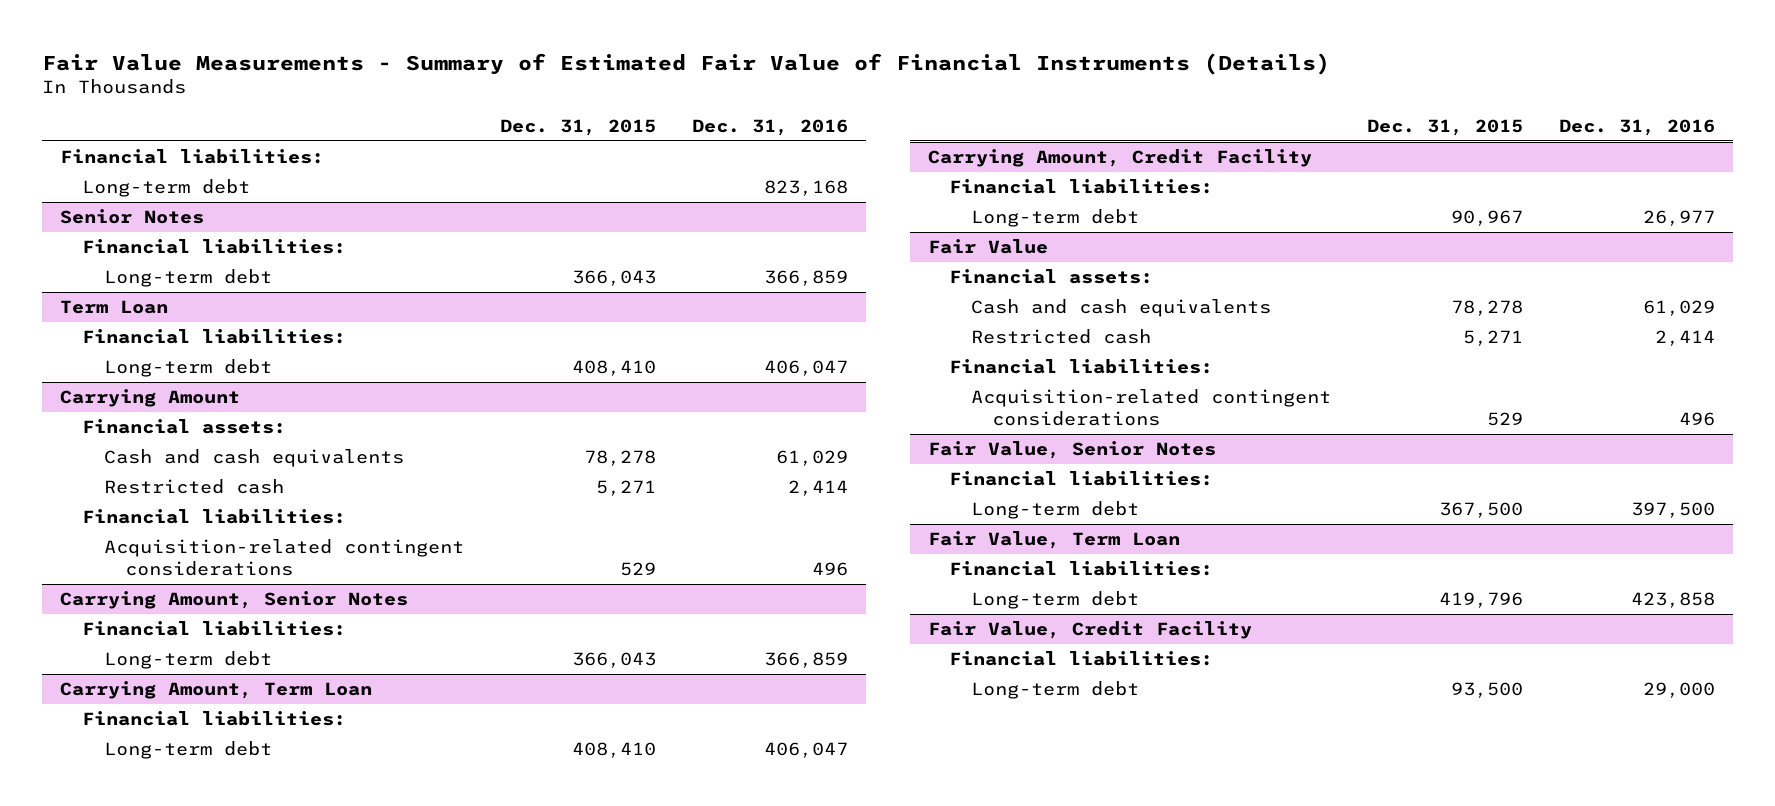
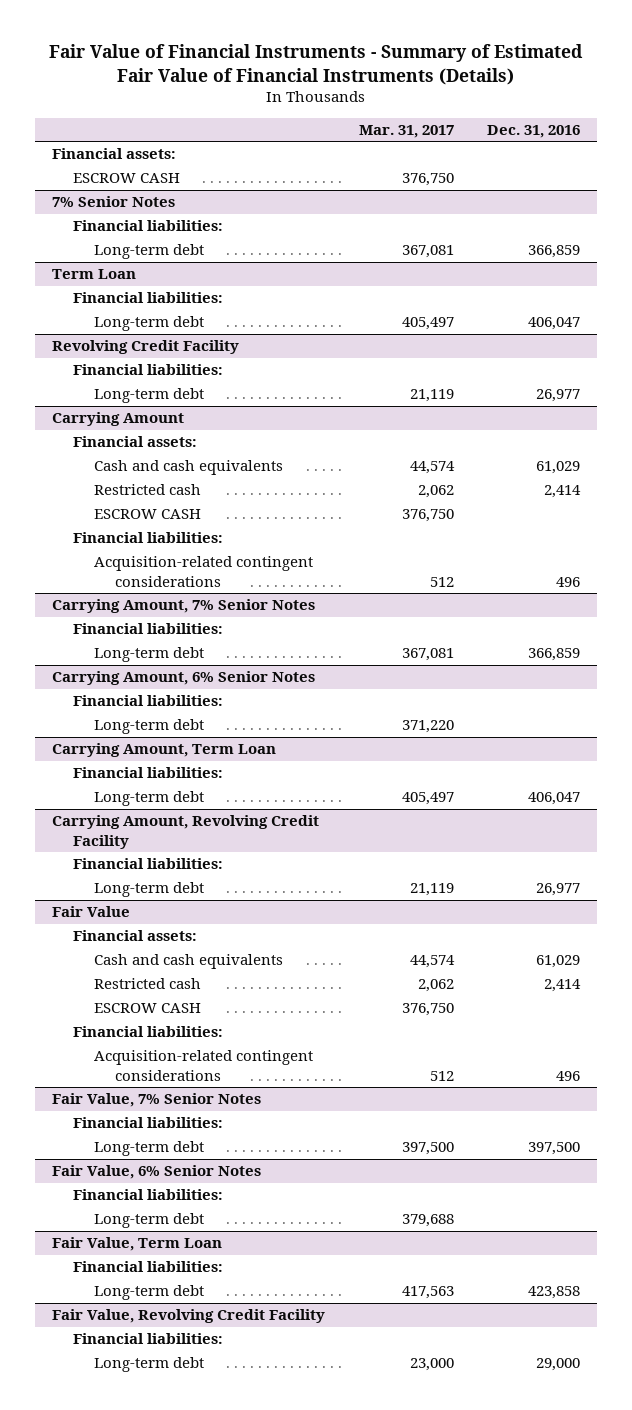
[42,52,1331,75] Fair Value Measurements - Summary of Estimated Fair Value of Financial Instruments (Details) -> [49,44,584,85] Fair Value of Financial Instruments - Summary of Estimated Fair Value of Financial Instruments (Details)
[499,118,656,136] Dec. 31, 2015 -> none
none -> [358,124,454,138] Mar. 31, 2017
[60,149,325,165] Financial liabilities: -> none
[81,179,250,198] Long-term debt -> none
none -> [51,148,176,160] Financial assets:
none -> [72,173,180,184] ESCROW CASH
[60,209,205,225] Senior Notes -> [51,196,175,208] 7% Senior Notes
none -> [51,340,239,355] Revolving Credit Facility
none -> [72,364,223,376] Financial liabilities:
none -> [93,388,204,404] Long-term debt
none -> [93,509,201,520] ESCROW CASH
[60,591,409,610] Carrying Amount, Senior Notes -> [51,599,315,614] Carrying Amount, 7% Senior Notes
none -> [51,671,315,686] Carrying Amount, 6% Senior Notes
none -> [72,695,223,707] Financial liabilities:
none -> [93,719,204,735] Long-term debt
[927,149,1312,168] Carrying Amount, Credit Facility -> [51,815,319,849] Carrying Amount, Revolving Credit Facility
none -> [93,1003,201,1014] ESCROW CASH
[927,441,1216,460] Fair Value, Senior Notes -> [51,1093,261,1108] Fair Value, 7% Senior Notes
none -> [51,1165,261,1180] Fair Value, 6% Senior Notes
none -> [72,1189,223,1201] Financial liabilities:
none -> [93,1213,204,1229] Long-term debt
[927,621,1252,640] Fair Value, Credit Facility -> [51,1309,325,1324] Fair Value, Revolving Credit Facility

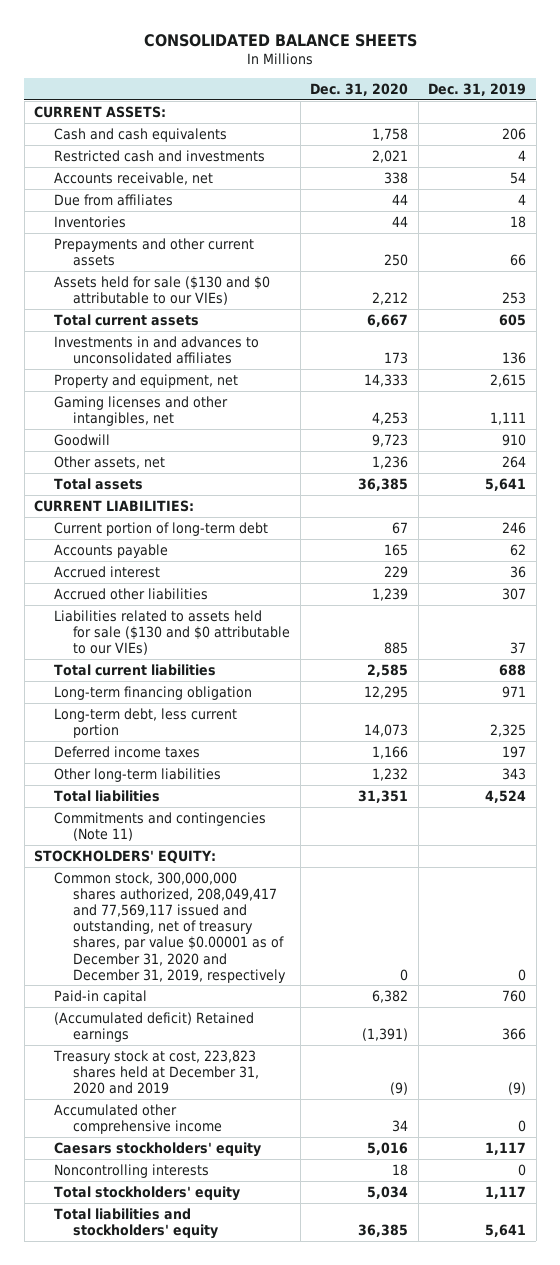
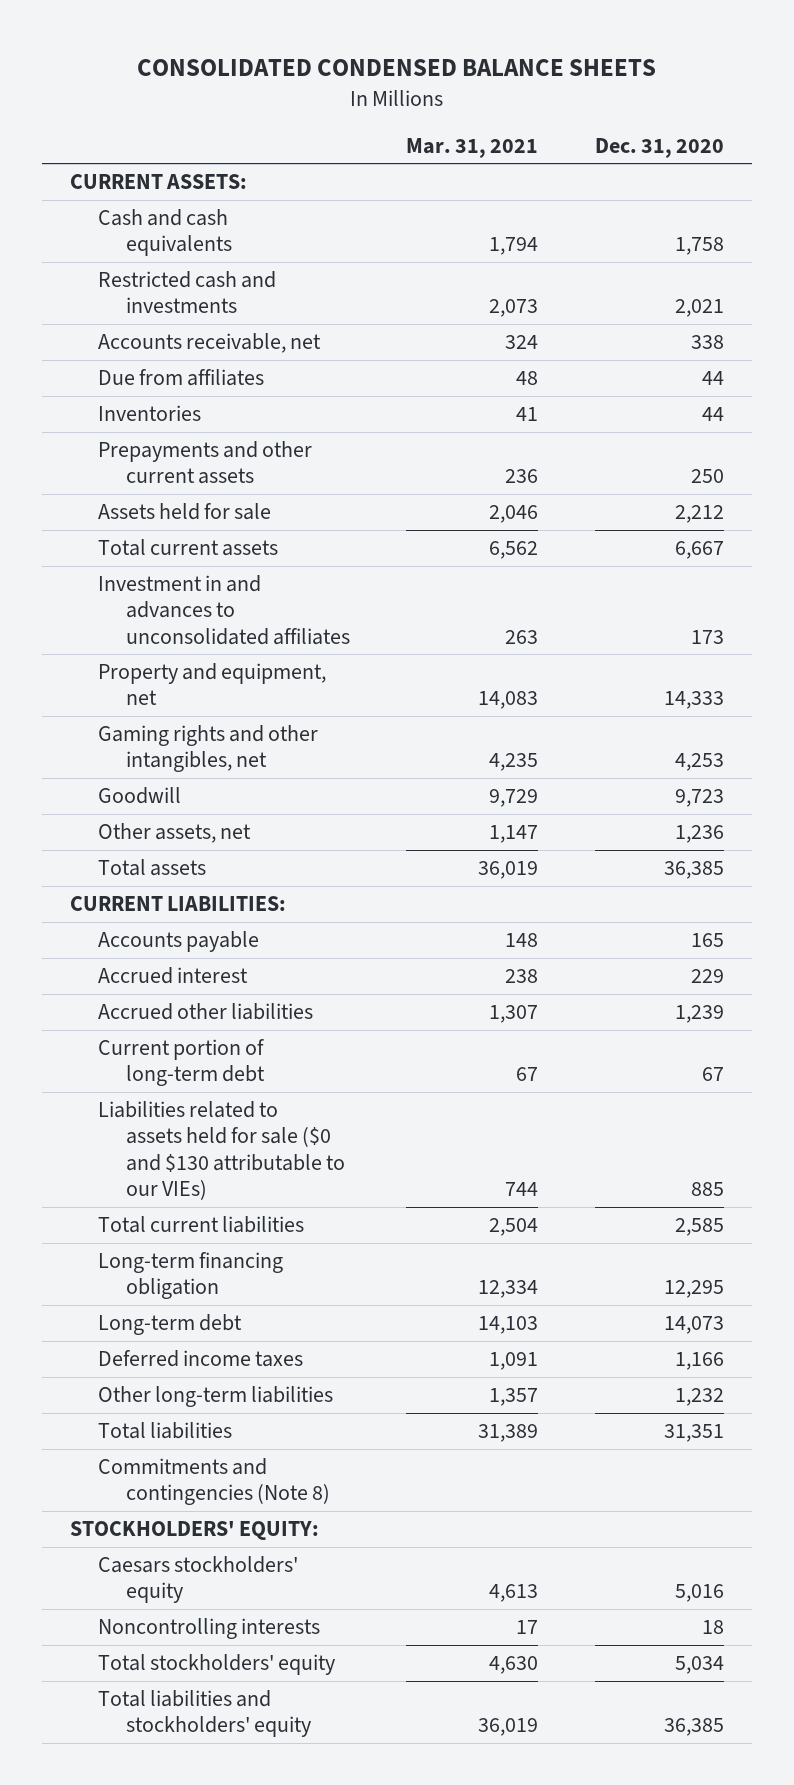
[144,33,418,47] CONSOLIDATED BALANCE SHEETS -> [136,59,656,77] CONSOLIDATED CONDENSED BALANCE SHEETS
[428,83,527,97] Dec. 31, 2019 -> none
none -> [406,137,539,158] Mar. 31, 2021
[53,275,270,306] Assets held for sale ($130 and $0 attributable to our VIEs) -> [98,503,272,521] Assets held for sale
[53,335,259,365] Investments in and advances to unconsolidated affiliates -> [98,575,351,645] Investment in and advances to unconsolidated affiliates
[53,395,228,427] Gaming licenses and other intangibles, net -> [98,725,319,773] Gaming rights and other intangibles, net
[53,521,268,536] Current portion of long-term debt -> [98,1039,266,1087] Current portion of long-term debt
[53,609,291,656] Liabilities related to assets held for sale ($130 and $0 attributable to our VIEs) -> [98,1101,346,1200] Liabilities related to assets held for sale ($0 and $130 attributable to our VIEs)
[53,707,237,739] Long-term debt, less current portion -> [98,1314,243,1336] Long-term debt
[53,811,266,842] Commitments and contingencies (Note 11) -> [98,1458,331,1506] Commitments and contingencies (Note 8)
[53,871,287,983] Common stock, 300,000,000 shares authorized, 208,049,417 and 77,569,117 issued and outstanding, net of treasury shares, par value $0.00001 as of December 31, 2020 and December 31, 2019, respectively -> none
[53,989,147,1004] Paid-in capital -> none
[53,1011,254,1043] (Accumulated deficit) Retained earnings -> none
[52,1049,260,1095] Treasury stock at cost, 223,823 shares held at December 31, 2020 and 2019 -> none
[53,1103,223,1135] Accumulated other comprehensive income -> none

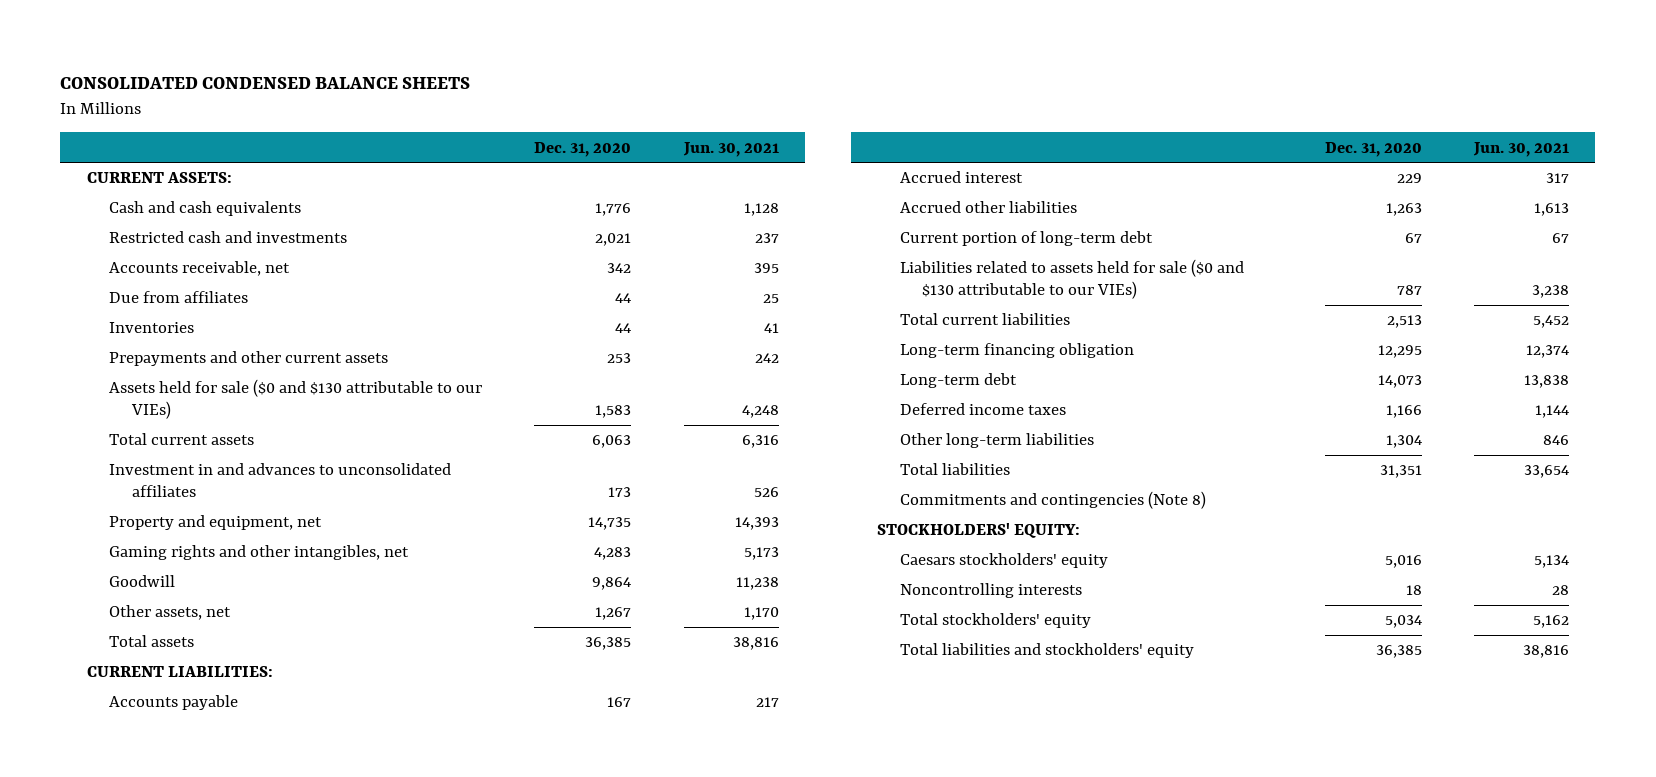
[406,137,539,158] Mar. 31, 2021 -> none
none -> [682,141,779,157] Jun. 30, 2021
[674,237,724,256] 1,758 -> [595,203,632,217] 1,776
[690,335,724,350] 338 -> [607,263,632,274] 342
[690,469,724,484] 250 -> [607,353,632,364] 253
[98,503,272,521] Assets held for sale -> [109,379,483,419] Assets held for sale ($0 and $130 attributable to our VIEs)
[674,505,724,524] 2,212 -> [595,404,632,418] 1,583
[674,541,724,560] 6,667 -> [592,435,632,449] 6,063
[663,691,724,710] 14,333 -> [588,517,632,531] 14,735
[674,753,724,772] 4,253 -> [594,547,632,561] 4,283
[674,789,724,808] 9,723 -> [592,577,632,591] 9,864
[674,825,724,844] 1,236 -> [595,607,632,621] 1,267
[690,933,724,948] 165 -> [607,697,632,708] 167
[674,1005,724,1024] 1,239 -> [1385,203,1422,217] 1,263
[690,1181,724,1196] 885 -> [1396,284,1422,295] 787
[674,1218,724,1237] 2,585 -> [1386,315,1422,329] 2,513
[674,1388,724,1407] 1,232 -> [1385,435,1422,449] 1,304

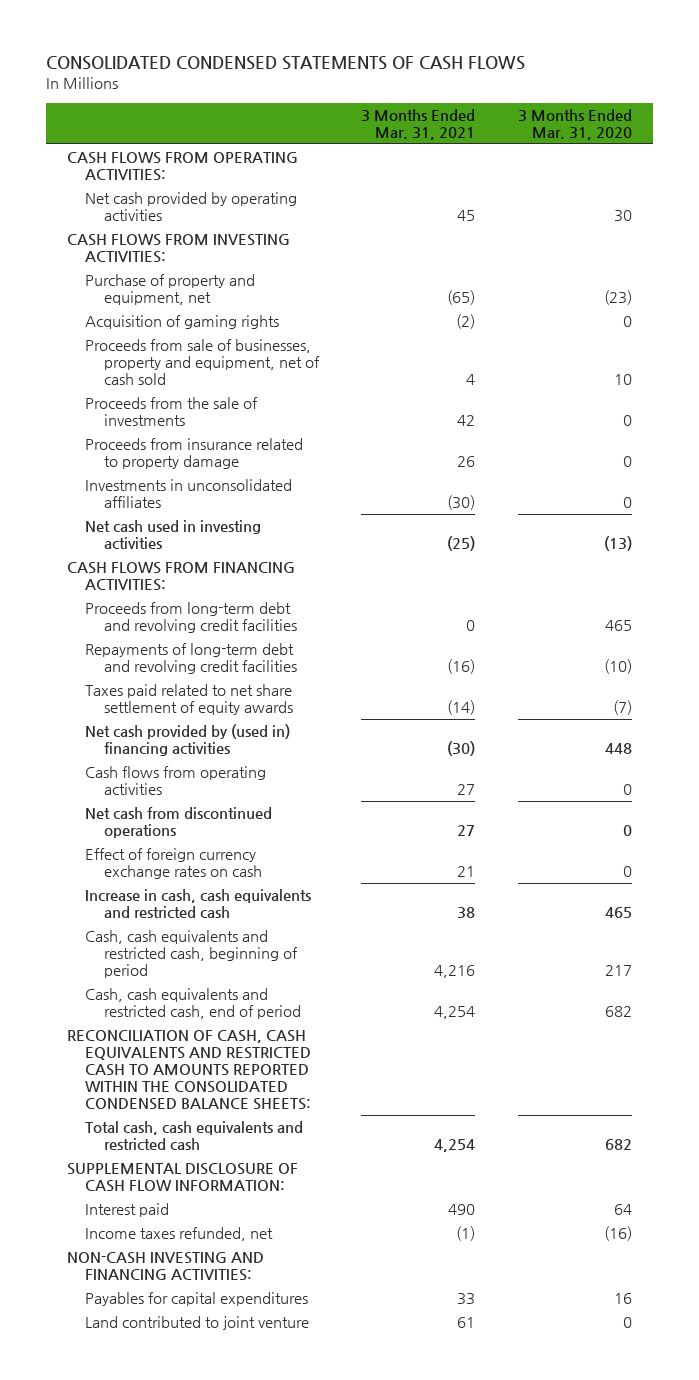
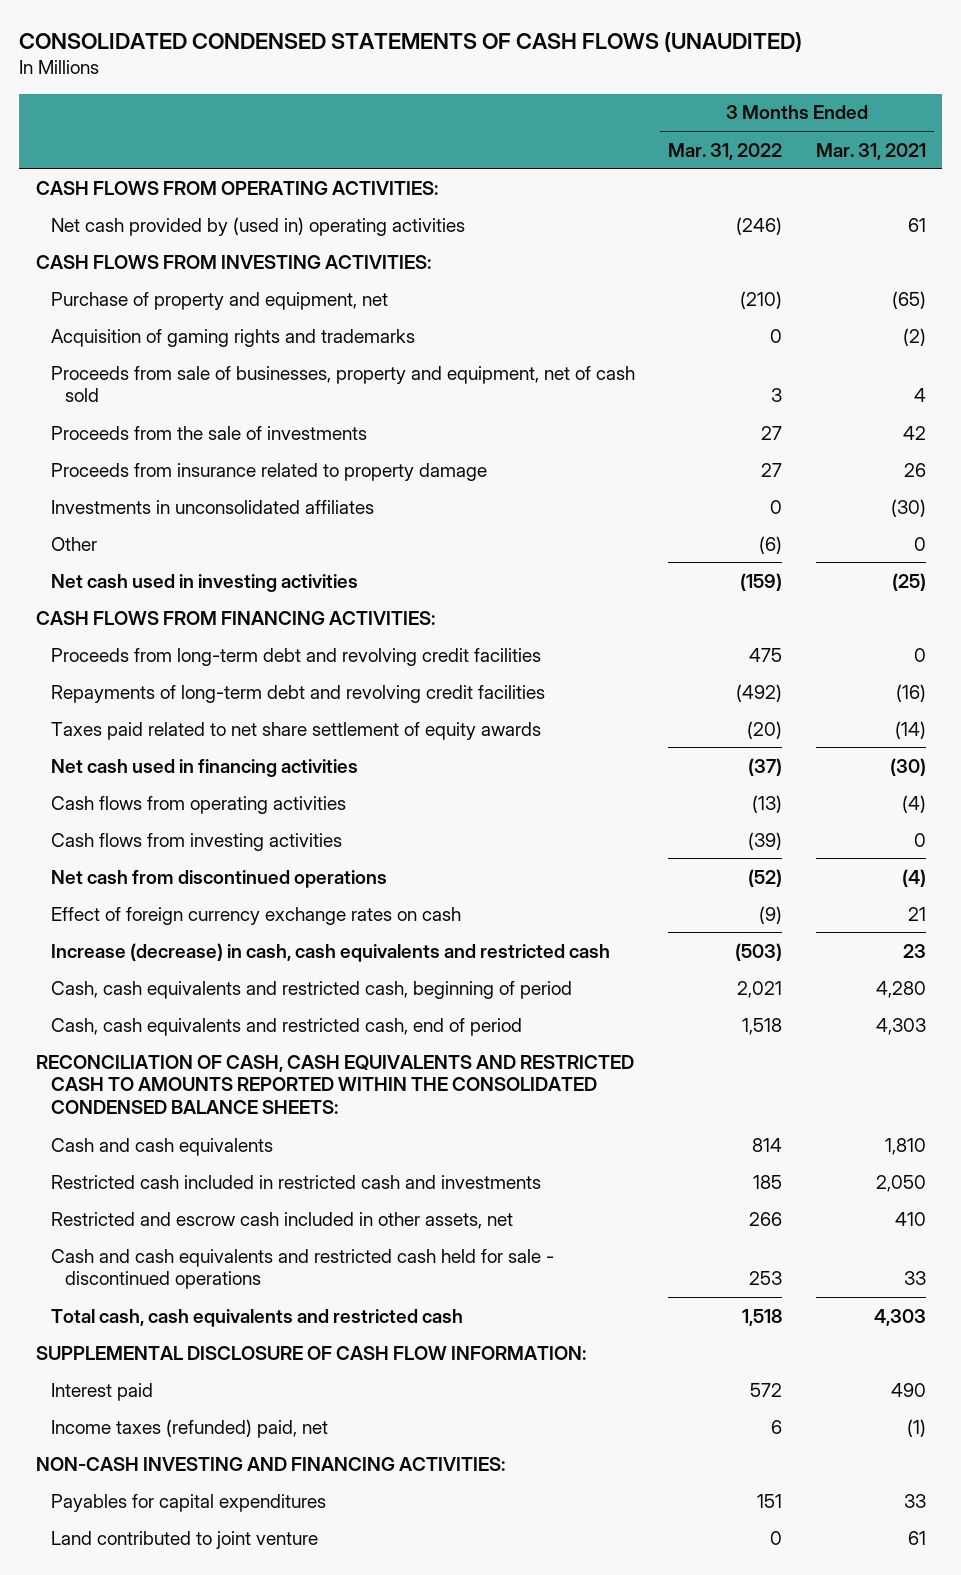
[45,56,525,71] CONSOLIDATED CONDENSED STATEMENTS OF CASH FLOWS -> [19,31,803,52] CONSOLIDATED CONDENSED STATEMENTS OF CASH FLOWS (UNAUDITED)
[518,108,633,140] 3 Months Ended Mar. 31, 2020 -> none
none -> [668,142,783,160] Mar. 31, 2022
[85,192,298,222] Net cash provided by operating activities -> [50,216,465,236] Net cash provided by (used in) operating activities
[457,210,476,222] 45 -> [907,217,926,232] 61
[85,315,280,330] Acquisition of gaming rights -> [50,328,415,347] Acquisition of gaming rights and trademarks
none -> [50,536,97,551] Other
[85,724,291,757] Net cash provided by (used in) financing activities -> [50,758,358,777] Net cash used in financing activities
[457,784,476,796] 27 -> [901,794,926,813] (4)
none -> [50,832,342,851] Cash flows from investing activities
[457,825,476,837] 27 -> [901,868,926,887] (4)
[85,889,312,919] Increase in cash, cash equivalents and restricted cash -> [50,942,610,962] Increase (decrease) in cash, cash equivalents and restricted cash
[457,907,476,919] 38 -> [902,943,926,958] 23
[434,965,476,979] 4,216 -> [875,980,926,998] 4,280
[434,1006,476,1020] 4,254 -> [875,1017,926,1035] 4,303
none -> [50,1137,273,1156] Cash and cash equivalents
none -> [50,1174,541,1189] Restricted cash included in restricted cash and investments
none -> [50,1211,513,1229] Restricted and escrow cash included in other assets, net
none -> [50,1248,554,1290] Cash and cash equivalents and restricted cash held for sale - discontinued operations
[434,1139,476,1153] 4,254 -> [873,1308,926,1326] 4,303
[85,1227,274,1242] Income taxes refunded, net -> [50,1418,328,1438] Income taxes (refunded) paid, net

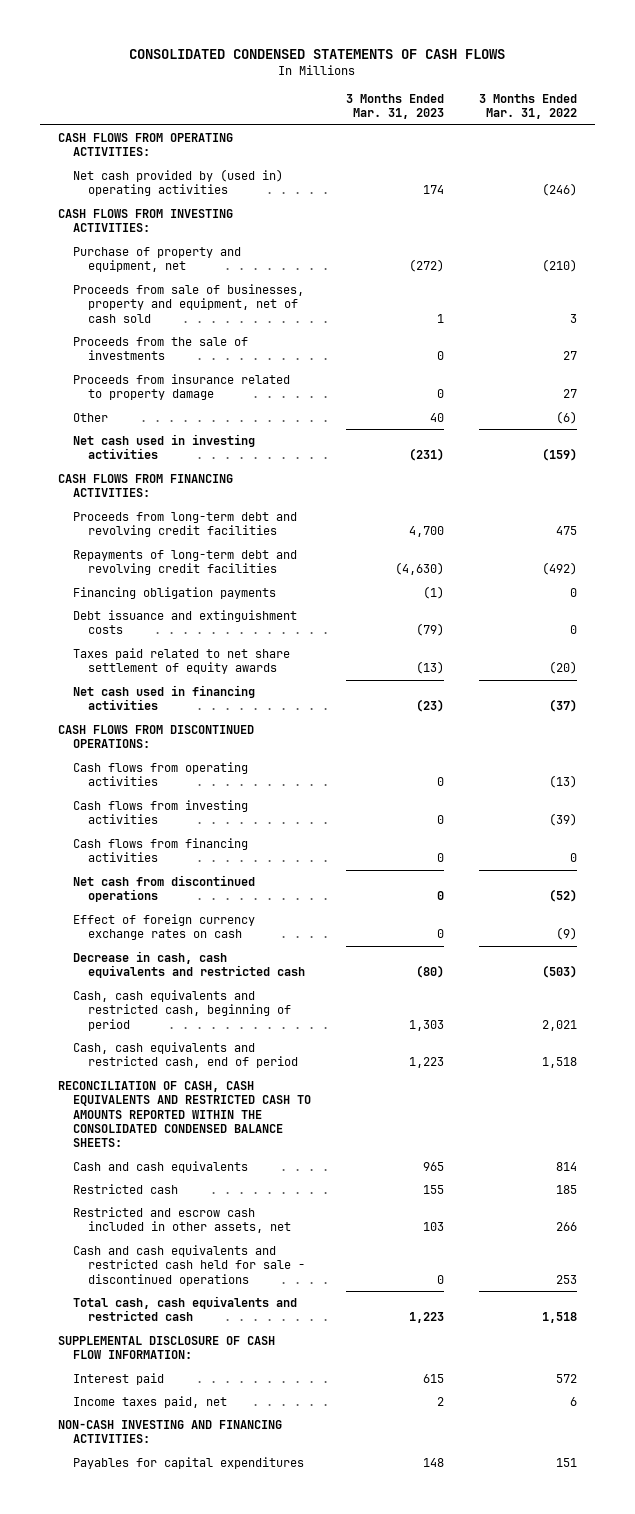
[19,31,803,52] CONSOLIDATED CONDENSED STATEMENTS OF CASH FLOWS (UNAUDITED) -> [129,48,506,59] CONSOLIDATED CONDENSED STATEMENTS OF CASH FLOWS
[815,142,926,160] Mar. 31, 2021 -> none
none -> [346,93,445,120] 3 Months Ended Mar. 31, 2023
[50,328,415,347] Acquisition of gaming rights and trademarks -> none
[50,499,374,514] Investments in unconsolidated affiliates -> none
none -> [73,587,277,600] Financing obligation payments
none -> [73,610,298,635] Debt issuance and extinguishment costs
none -> [57,725,254,749] CASH FLOWS FROM DISCONTINUED OPERATIONS:
none -> [73,838,249,863] Cash flows from financing activities
[50,942,610,962] Increase (decrease) in cash, cash equivalents and restricted cash -> [73,951,306,979] Decrease in cash, cash equivalents and restricted cash
[50,1174,541,1189] Restricted cash included in restricted cash and investments -> [73,1184,179,1195] Restricted cash
[50,1418,328,1438] Income taxes (refunded) paid, net -> [73,1396,228,1409] Income taxes paid, net
[50,1530,318,1549] Land contributed to joint venture -> none

